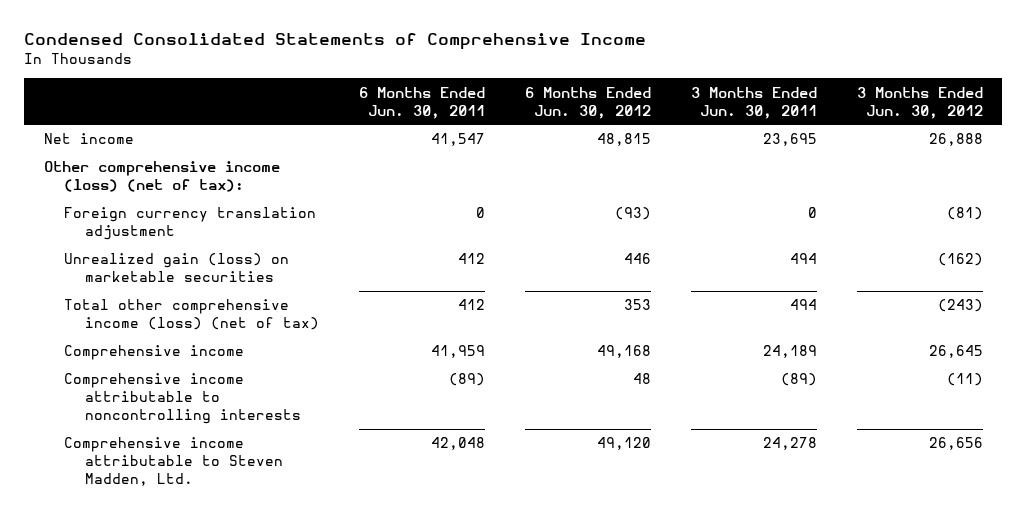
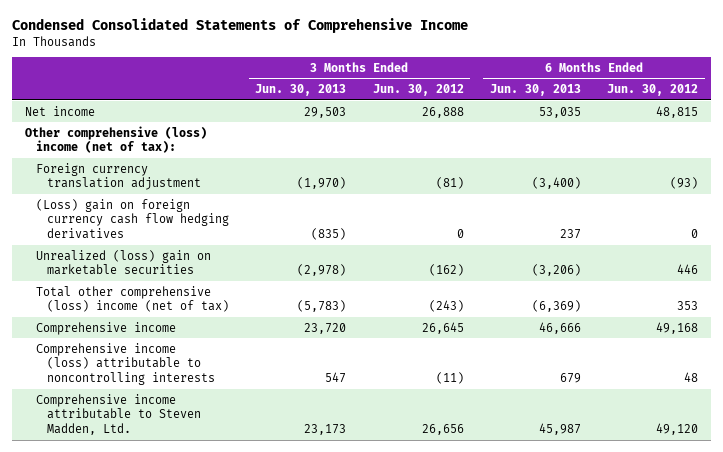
[359,86,486,119] 6 Months Ended Jun. 30, 2011 -> none
[690,86,817,119] 3 Months Ended Jun. 30, 2011 -> none
none -> [255,84,347,97] Jun. 30, 2013
none -> [489,84,581,97] Jun. 30, 2013
[43,161,280,193] Other comprehensive income (loss) (net of tax): -> [24,125,207,154] Other comprehensive (loss) income (net of tax):
none -> [35,198,229,240] (Loss) gain on foreign currency cash flow hedging derivatives
[64,253,290,283] Unrealized gain (loss) on marketable securities -> [35,249,211,276] Unrealized (loss) gain on marketable securities
[64,299,320,331] Total other comprehensive income (loss) (net of tax) -> [35,285,229,313] Total other comprehensive (loss) income (net of tax)
[64,373,302,424] Comprehensive income attributable to noncontrolling interests -> [35,342,215,386] Comprehensive income (loss) attributable to noncontrolling interests

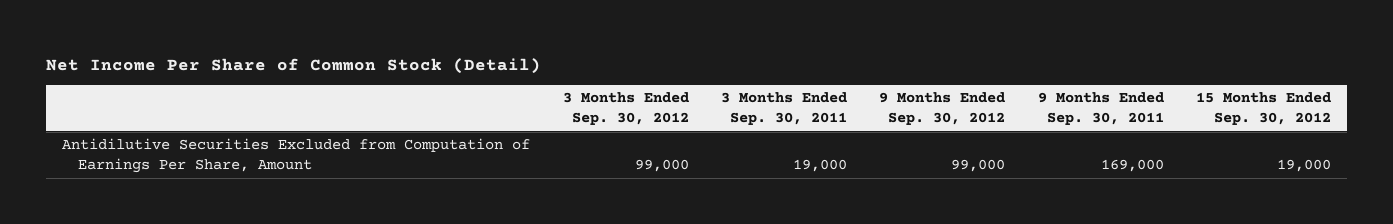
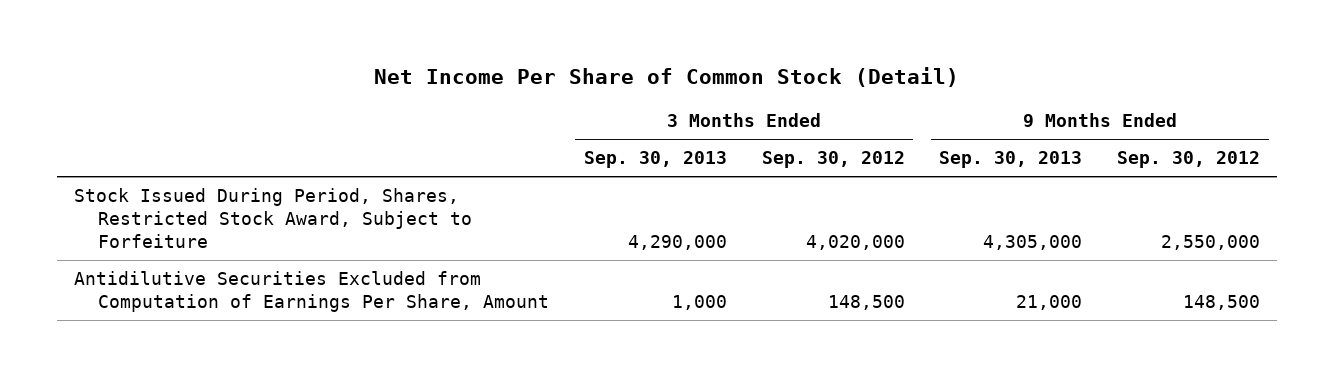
[720,92,847,126] 3 Months Ended Sep. 30, 2011 -> none
[1037,92,1164,126] 9 Months Ended Sep. 30, 2011 -> none
[1196,92,1332,126] 15 Months Ended Sep. 30, 2012 -> none
none -> [583,151,727,169] Sep. 30, 2013
none -> [939,151,1083,169] Sep. 30, 2013
none -> [74,188,473,249] Stock Issued During Period, Shares, Restricted Stock Award, Subject to Forfeiture
[634,159,689,173] 99,000 -> [827,295,905,311] 148,500
[951,159,1006,173] 99,000 -> [1183,295,1261,311] 148,500

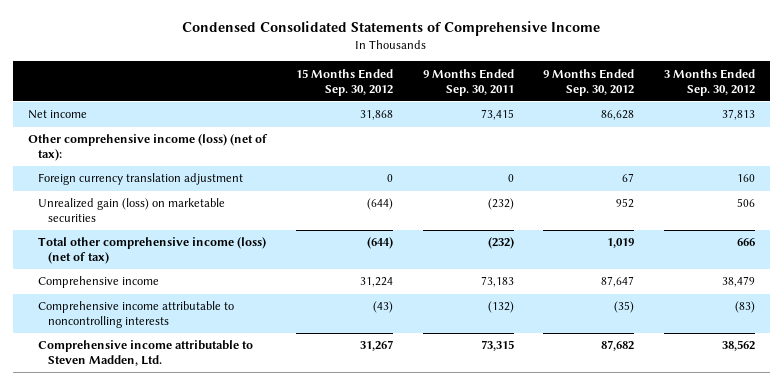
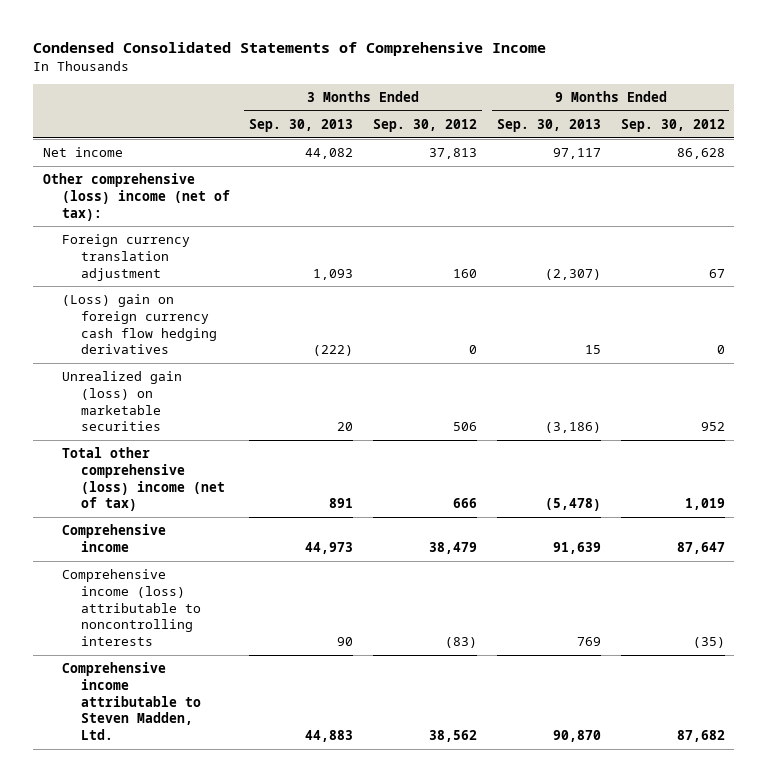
[296,68,394,96] 15 Months Ended Sep. 30, 2012 -> none
[422,68,514,96] 9 Months Ended Sep. 30, 2011 -> none
none -> [249,119,354,133] Sep. 30, 2013
none -> [496,119,601,133] Sep. 30, 2013
[27,134,268,162] Other comprehensive income (loss) (net of tax): -> [42,173,230,221] Other comprehensive (loss) income (net of tax):
none -> [61,294,217,355] (Loss) gain on foreign currency cash flow hedging derivatives
[37,237,266,265] Total other comprehensive income (loss) (net of tax) -> [61,447,225,512] Total other comprehensive (loss) income (net of tax)
[37,301,234,329] Comprehensive income attributable to noncontrolling interests -> [61,569,201,646] Comprehensive income (loss) attributable to noncontrolling interests

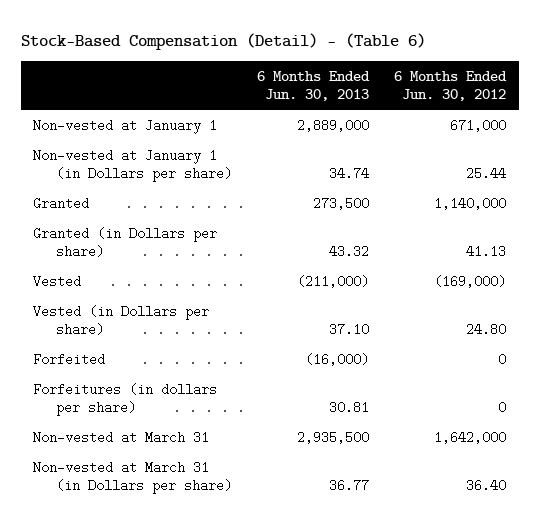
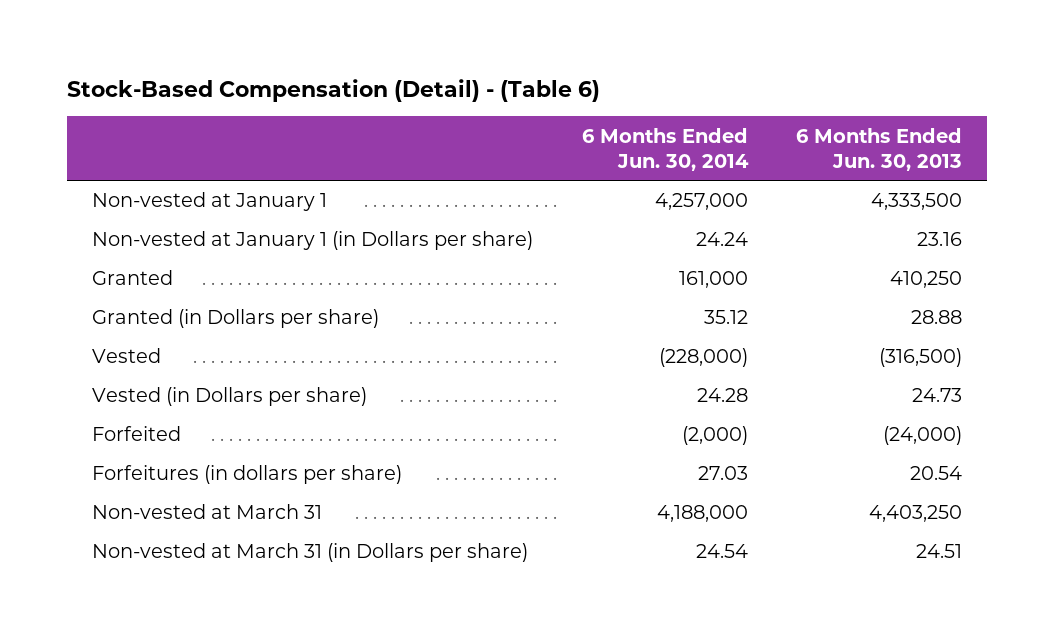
[394,71,508,102] 6 Months Ended Jun. 30, 2012 -> none
none -> [581,127,749,171] 6 Months Ended Jun. 30, 2014
[297,118,370,132] 2,889,000 -> [871,193,963,211] 4,333,500
[329,167,370,181] 34.74 -> [917,232,963,247] 23.16
[313,196,370,210] 273,500 -> [890,271,963,289] 410,250
[329,245,370,259] 43.32 -> [911,310,963,325] 28.88
[297,274,370,288] (211,000) -> [879,348,963,368] (316,500)
[329,323,370,337] 37.10 -> [912,388,963,403] 24.73
[305,352,370,366] (16,000) -> [883,426,963,446] (24,000)
[329,401,370,415] 30.81 -> [910,466,963,481] 20.54
[297,430,370,444] 2,935,500 -> [869,505,963,523] 4,403,250
[329,479,370,493] 36.77 -> [916,544,963,559] 24.51

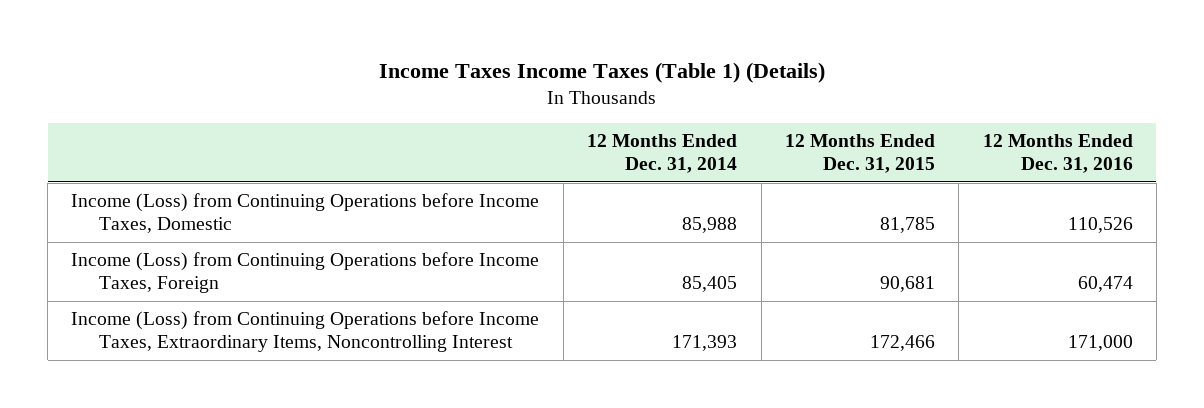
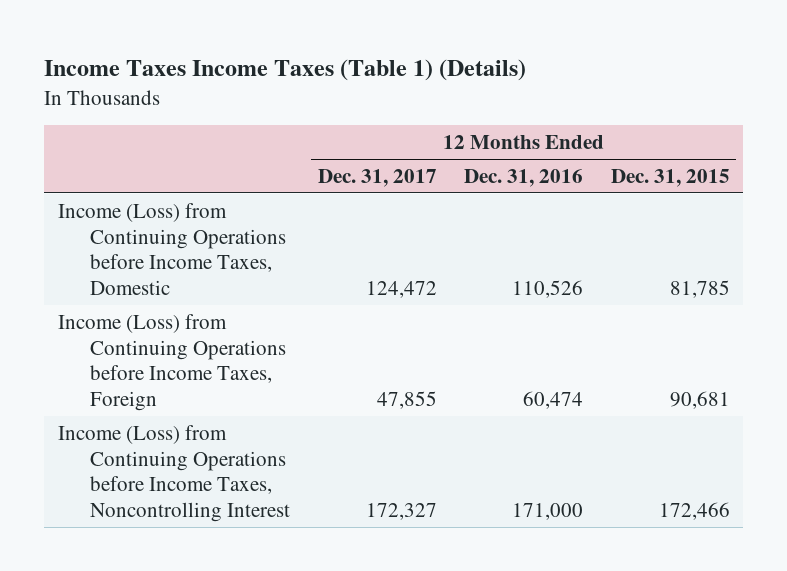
[587,134,738,174] 12 Months Ended Dec. 31, 2014 -> none
none -> [317,168,437,187] Dec. 31, 2017
[71,311,540,353] Income (Loss) from Continuing Operations before Income Taxes, Extraordinary Items, Noncontrolling Interest -> [57,424,291,523] Income (Loss) from Continuing Operations before Income Taxes, Noncontrolling Interest

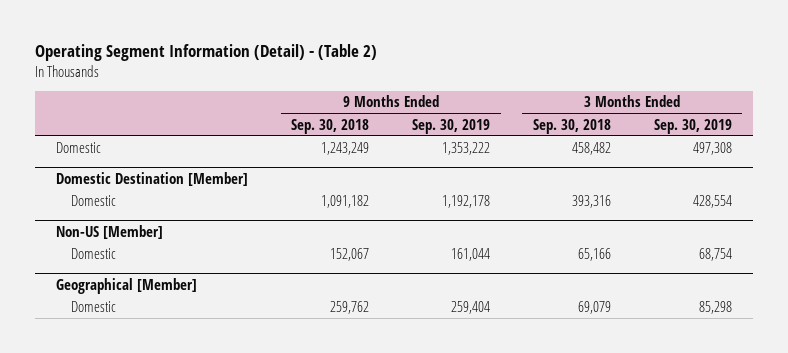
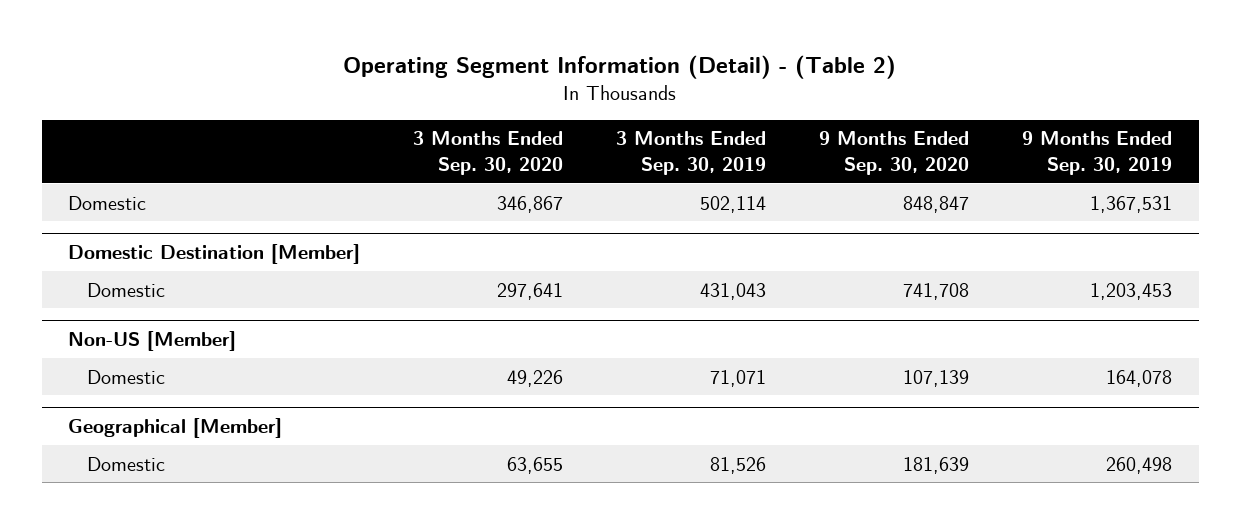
[291,118,370,134] Sep. 30, 2018 -> none
[532,118,611,134] Sep. 30, 2018 -> none
none -> [413,131,564,176] 3 Months Ended Sep. 30, 2020
none -> [819,131,970,176] 9 Months Ended Sep. 30, 2020
[442,142,491,156] 1,353,222 -> [1090,195,1173,213] 1,367,531
[692,142,732,156] 497,308 -> [700,195,767,213] 502,114
[442,195,491,209] 1,192,178 -> [1090,282,1173,300] 1,203,453
[692,195,732,209] 428,554 -> [700,282,767,300] 431,043
[451,248,491,262] 161,044 -> [1106,369,1173,387] 164,078
[698,248,732,262] 68,754 -> [710,369,767,387] 71,071
[451,301,491,315] 259,404 -> [1106,456,1173,474] 260,498
[698,301,732,315] 85,298 -> [710,456,767,474] 81,526

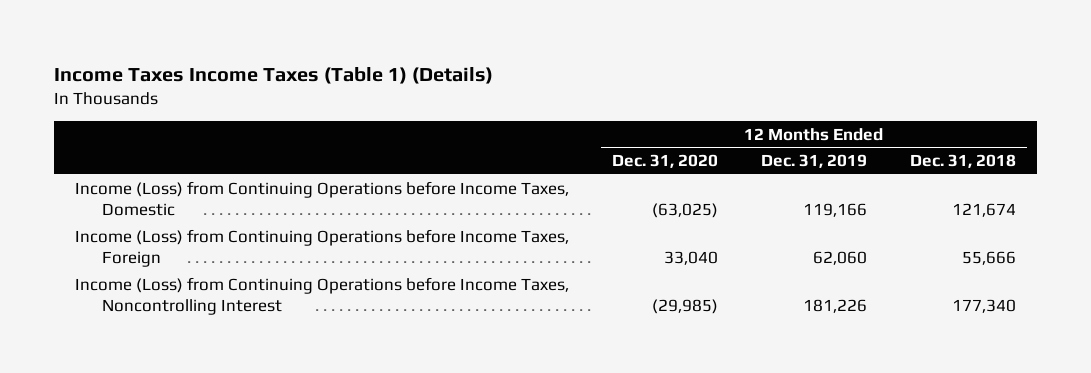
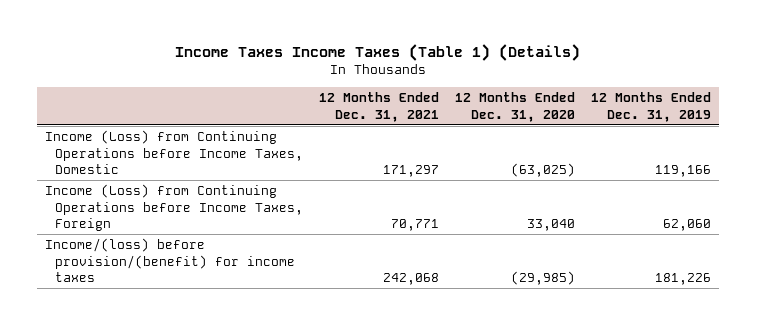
[909,154,1016,169] Dec. 31, 2018 -> none
none -> [319,92,440,122] 12 Months Ended Dec. 31, 2021
[75,276,570,316] Income (Loss) from Continuing Operations before Income Taxes, Noncontrolling Interest -> [45,238,296,282] Income/(loss) before provision/(benefit) for income taxes

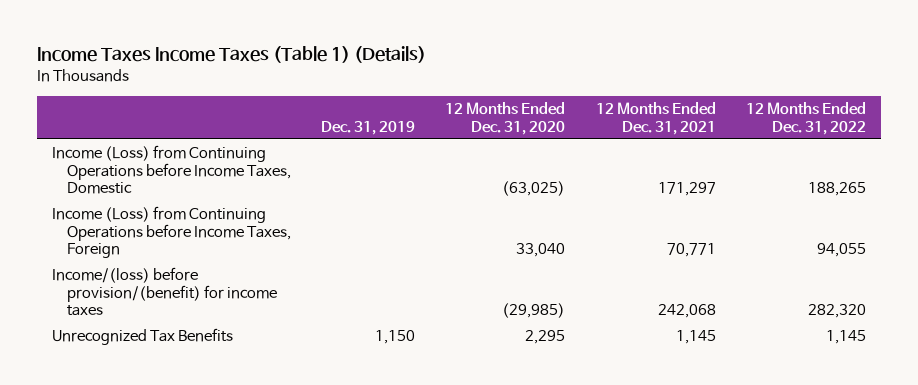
[591,92,712,122] 12 Months Ended Dec. 31, 2019 -> none
none -> [321,120,416,135] Dec. 31, 2019
none -> [745,102,866,135] 12 Months Ended Dec. 31, 2022
none -> [51,328,233,346] Unrecognized Tax Benefits

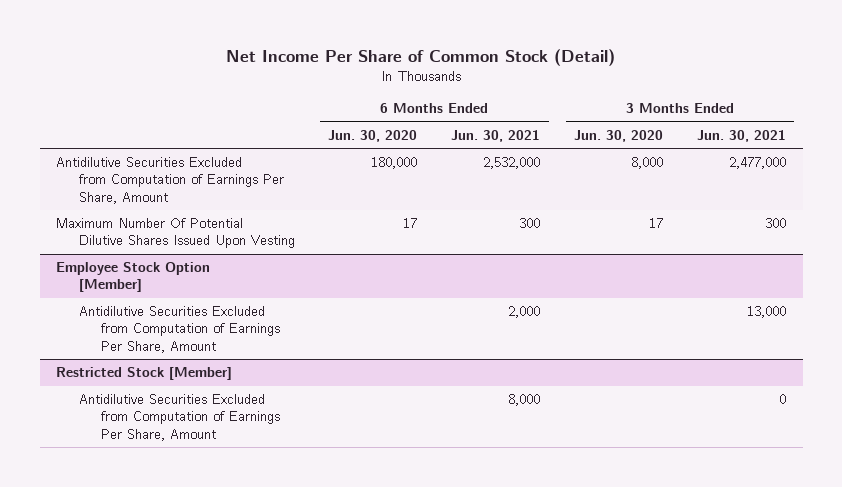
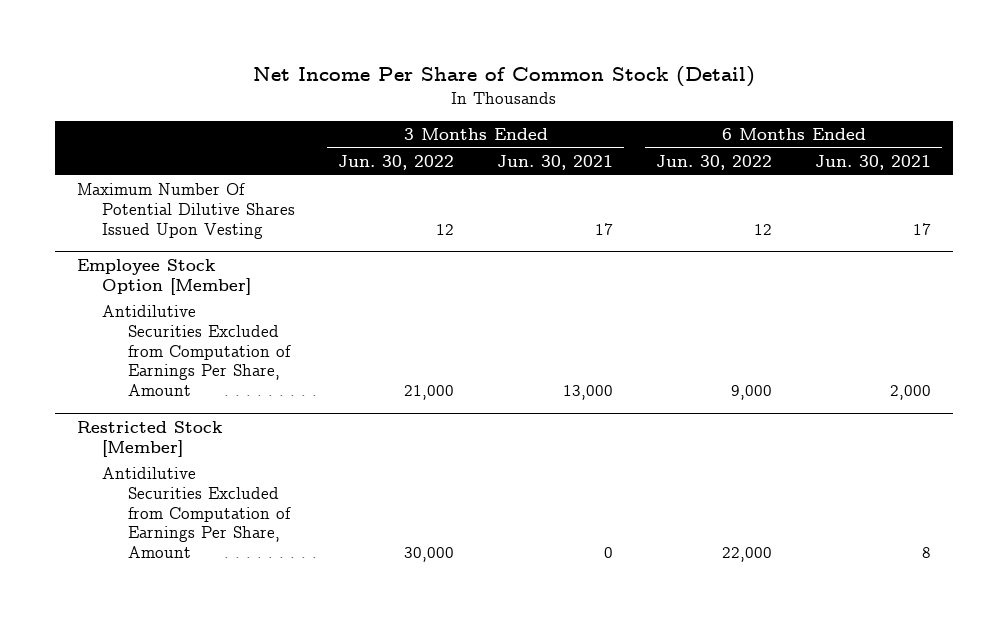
[328,129,418,142] Jun. 30, 2020 -> none
[573,129,663,142] Jun. 30, 2020 -> none
none -> [338,155,455,171] Jun. 30, 2022
none -> [656,155,773,171] Jun. 30, 2022
[56,157,284,204] Antidilutive Securities Excluded from Computation of Earnings Per Share, Amount -> none
[519,218,541,229] 300 -> [913,222,932,235] 17
[764,218,786,229] 300 -> [595,222,614,235] 17
[508,394,541,407] 8,000 -> [922,547,932,559] 8

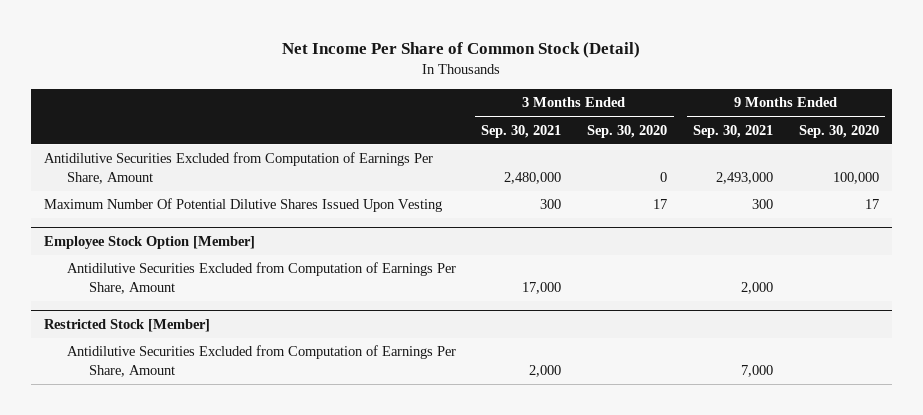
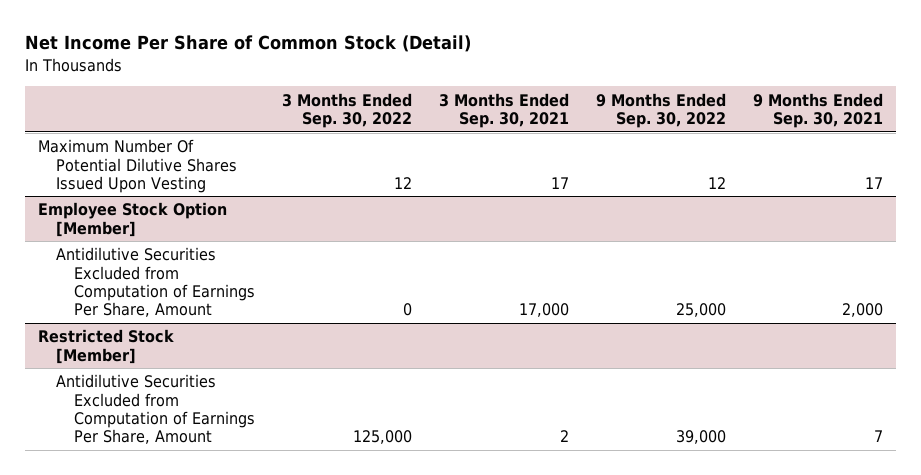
[587,124,668,138] Sep. 30, 2020 -> none
[798,124,879,138] Sep. 30, 2020 -> none
none -> [281,92,412,128] 3 Months Ended Sep. 30, 2022
none -> [595,92,726,128] 9 Months Ended Sep. 30, 2022
[44,152,434,185] Antidilutive Securities Excluded from Computation of Earnings Per Share, Amount -> none
[540,199,562,210] 300 -> [550,176,569,189] 17
[751,199,773,210] 300 -> [864,176,883,189] 17
[529,365,562,378] 2,000 -> [559,430,569,443] 2
[740,365,773,378] 7,000 -> [873,430,883,443] 7

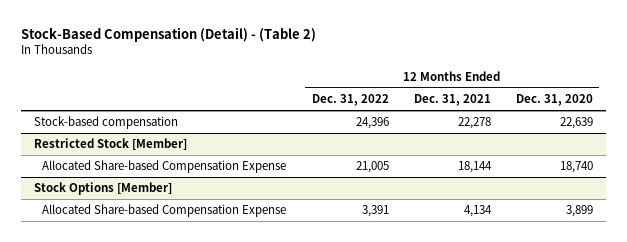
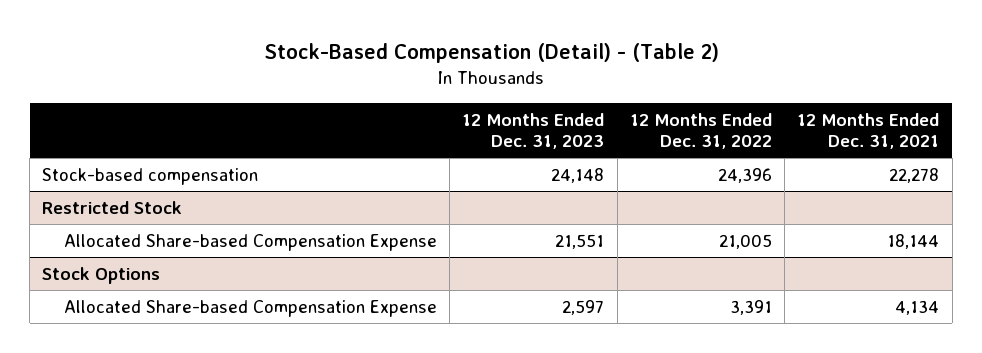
[515,94,593,107] Dec. 31, 2020 -> none
none -> [462,112,605,150] 12 Months Ended Dec. 31, 2023
[33,138,187,151] Restricted Stock [Member] -> [42,200,183,214] Restricted Stock
[33,182,172,196] Stock Options [Member] -> [42,266,161,284] Stock Options

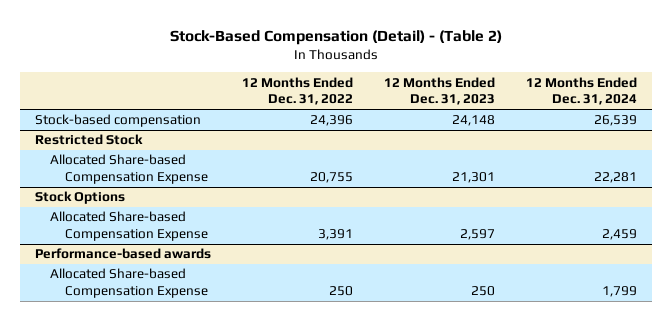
[797,112,940,150] 12 Months Ended Dec. 31, 2021 -> none
none -> [526,76,638,106] 12 Months Ended Dec. 31, 2024
[555,233,605,249] 21,551 -> [452,172,496,184] 21,301
[718,233,772,249] 21,005 -> [310,172,354,184] 20,755
none -> [35,248,212,260] Performance-based awards
none -> [50,268,208,299] Allocated Share-based Compensation Expense

